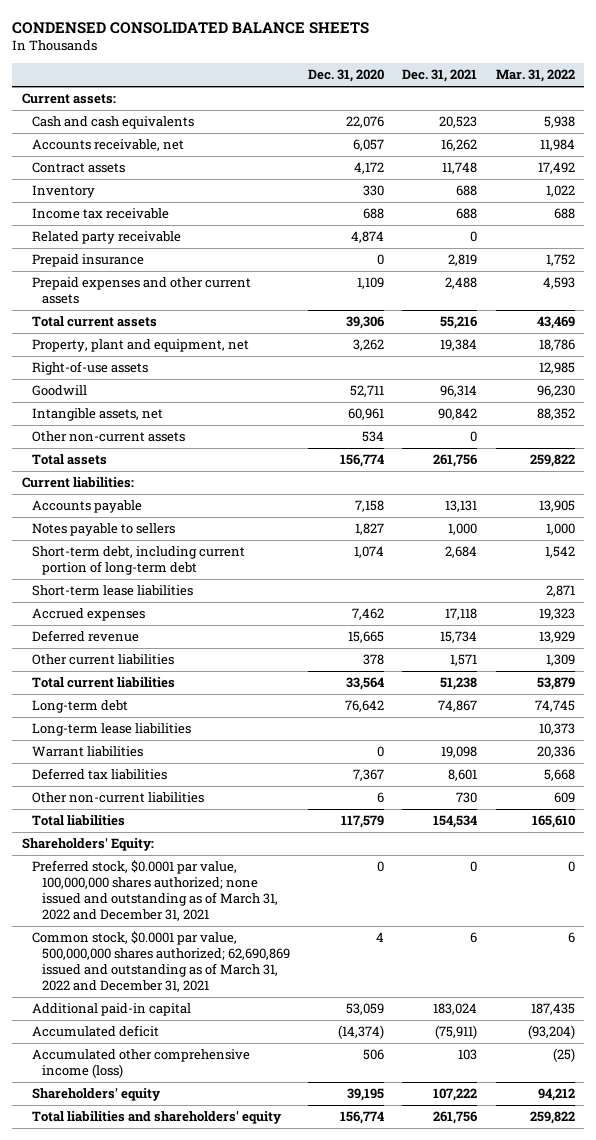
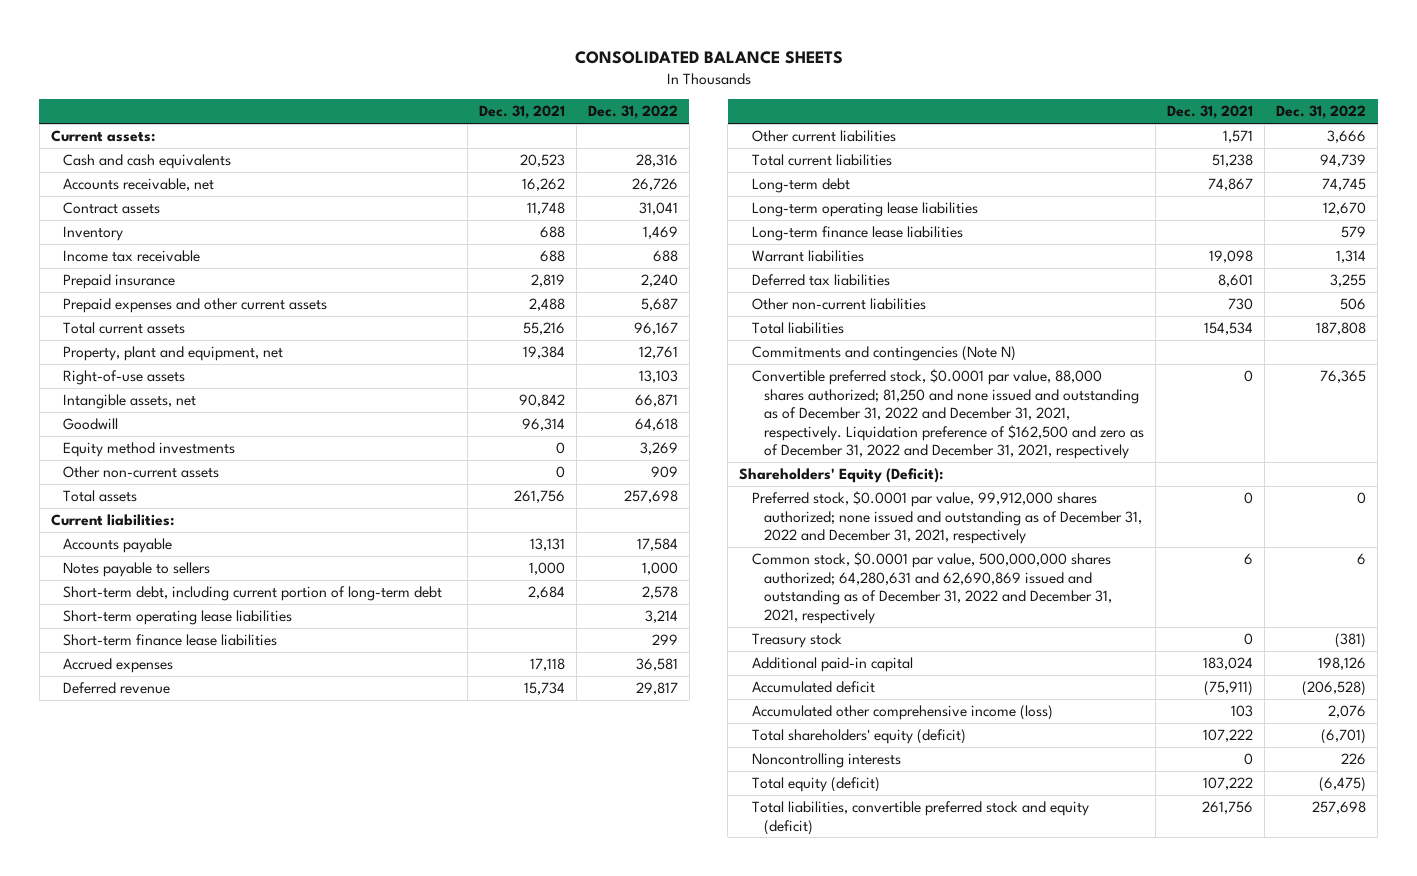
[12,21,370,34] CONDENSED CONSOLIDATED BALANCE SHEETS -> [574,51,843,65] CONSOLIDATED BALANCE SHEETS
[308,69,385,83] Dec. 31, 2020 -> none
[495,69,575,83] Mar. 31, 2022 -> none
none -> [587,105,678,120] Dec. 31, 2022
[31,231,181,245] Related party receivable -> none
[31,385,87,397] Goodwill -> [63,417,119,430] Goodwill
none -> [63,441,236,457] Equity method investments
[31,585,193,597] Short-term lease liabilities -> [63,609,293,625] Short-term operating lease liabilities
none -> [63,633,278,646] Short-term finance lease liabilities
[31,723,191,737] Long-term lease liabilities -> [751,201,978,217] Long-term operating lease liabilities
none -> [751,225,963,241] Long-term finance lease liabilities
none -> [751,345,1016,361] Commitments and contingencies (Note N)
none -> [751,368,1145,460] Convertible preferred stock, $0.0001 par value, 88,000 shares authorized; 81,250 and none issued and outstanding as of December 31, 2022 and December 31, 2021, respectively. Liquidation preference of $162,500 and zero as of December 31, 2022 and December 31, 2021, respectively
[21,838,154,852] Shareholders' Equity: -> [739,467,944,483] Shareholders' Equity (Deficit):
[31,860,278,921] Preferred stock, $0.0001 par value, 100,000,000 shares authorized; none issued and outstanding as of March 31, 2022 and December 31, 2021 -> [751,490,1143,545] Preferred stock, $0.0001 par value, 99,912,000 shares authorized; none issued and outstanding as of December 31, 2022 and December 31, 2021, respectively
[31,931,290,992] Common stock, $0.0001 par value, 500,000,000 shares authorized; 62,690,869 issued and outstanding as of March 31, 2022 and December 31, 2021 -> [751,551,1113,624] Common stock, $0.0001 par value, 500,000,000 shares authorized; 64,280,631 and 62,690,869 issued and outstanding as of December 31, 2022 and December 31, 2021, respectively
none -> [751,632,842,648] Treasury stock
[31,1088,161,1102] Shareholders' equity -> [751,728,966,744] Total shareholders' equity (deficit)
none -> [751,752,901,768] Noncontrolling interests
none -> [751,776,880,792] Total equity (deficit)
[31,1111,282,1125] Total liabilities and shareholders' equity -> [751,800,1089,835] Total liabilities, convertible preferred stock and equity (deficit)

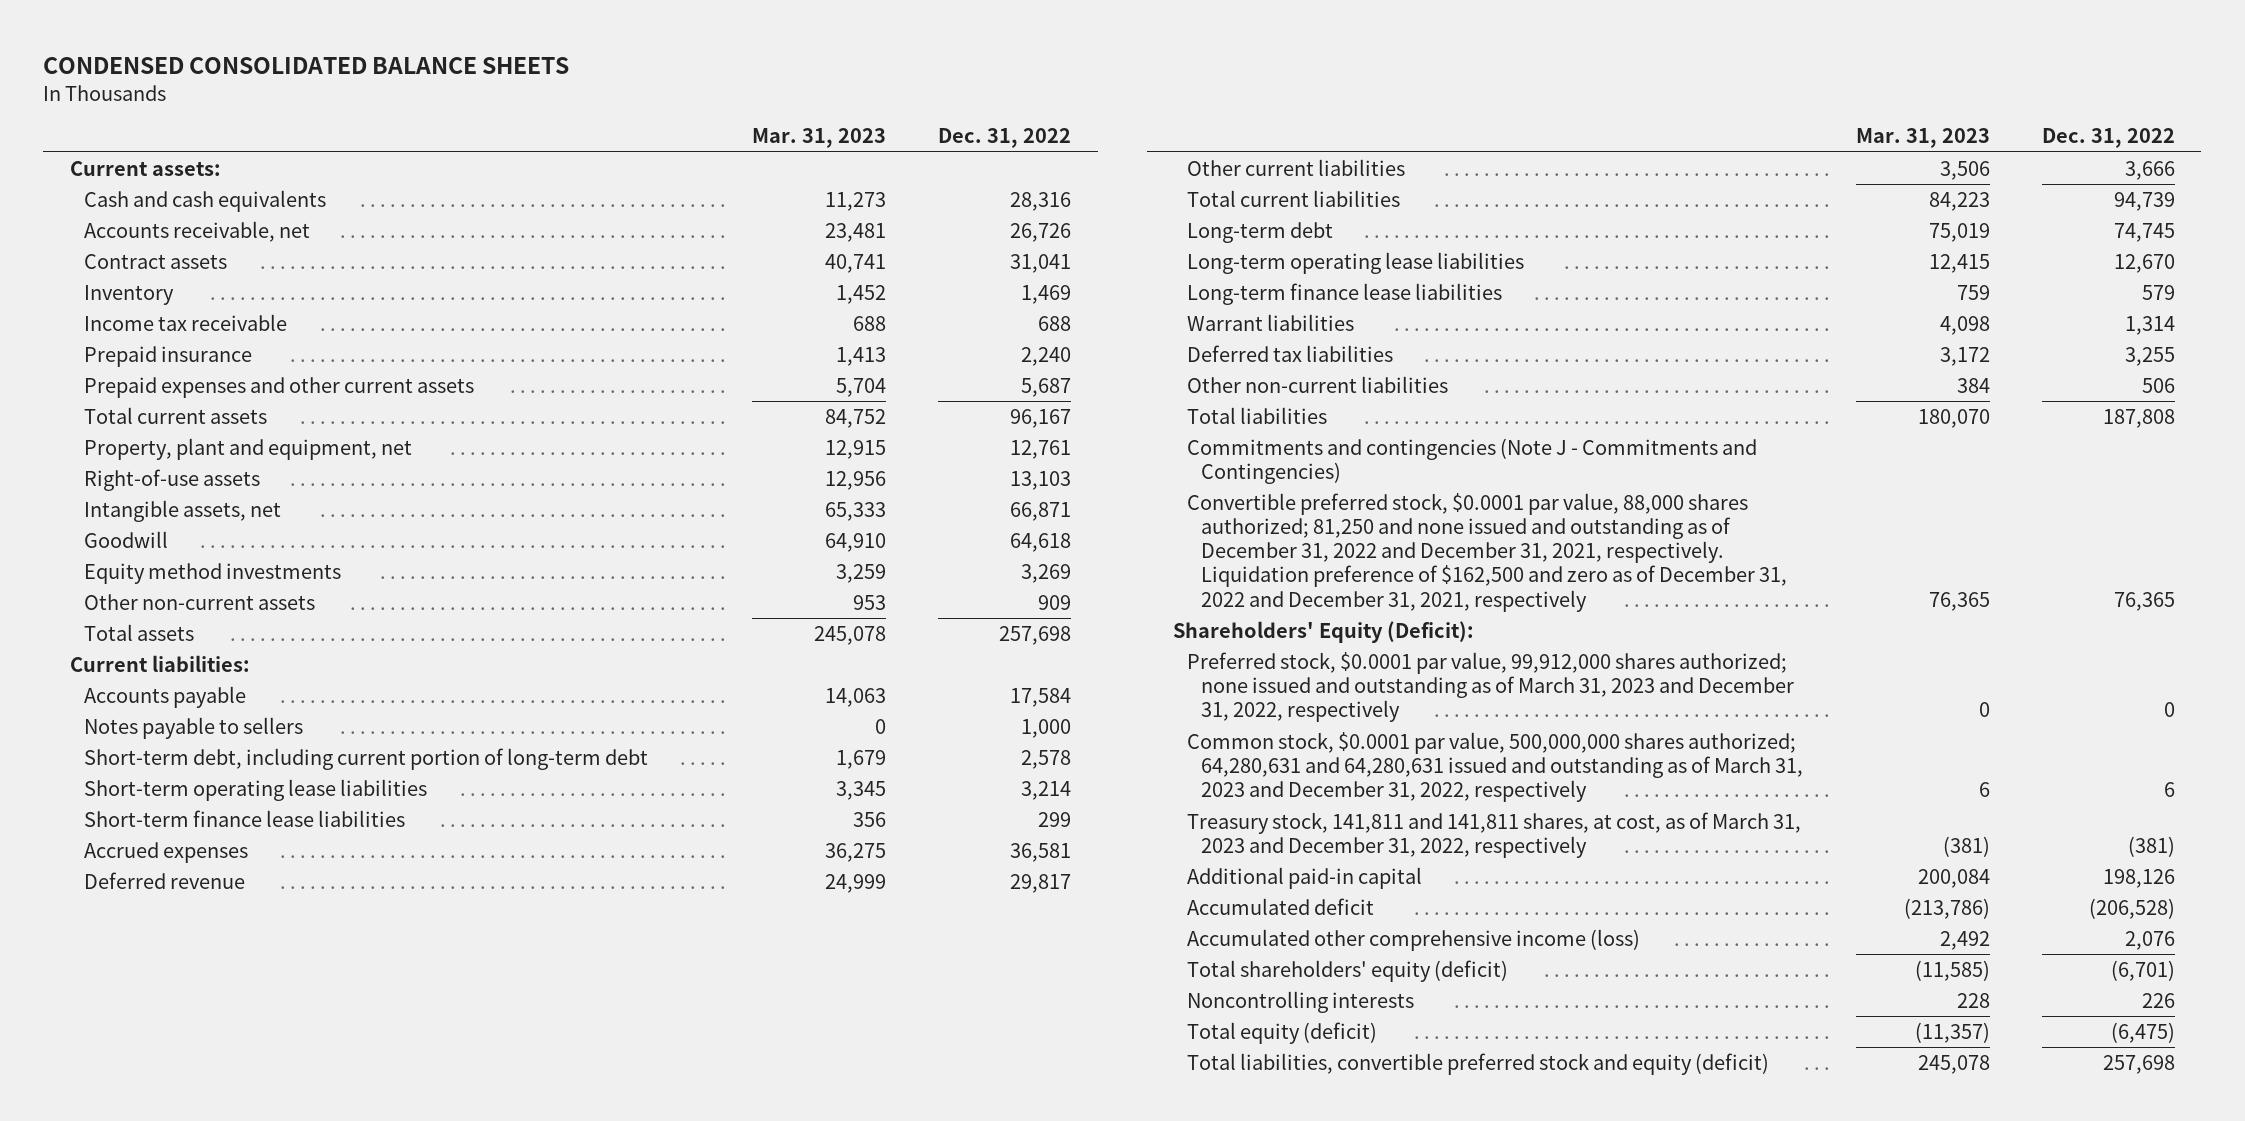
[574,51,843,65] CONSOLIDATED BALANCE SHEETS -> [43,57,570,75] CONDENSED CONSOLIDATED BALANCE SHEETS
[478,105,565,120] Dec. 31, 2021 -> none
none -> [752,128,887,149] Mar. 31, 2023
[751,345,1016,361] Commitments and contingencies (Note N) -> [1187,437,1758,485] Commitments and contingencies (Note J - Commitments and Contingencies)
[751,490,1143,545] Preferred stock, $0.0001 par value, 99,912,000 shares authorized; none issued and outstanding as of December 31, 2022 and December 31, 2021, respectively -> [1187,651,1795,723] Preferred stock, $0.0001 par value, 99,912,000 shares authorized; none issued and outstanding as of March 31, 2023 and December 31, 2022, respectively
[751,551,1113,624] Common stock, $0.0001 par value, 500,000,000 shares authorized; 64,280,631 and 62,690,869 issued and outstanding as of December 31, 2022 and December 31, 2021, respectively -> [1187,731,1804,803] Common stock, $0.0001 par value, 500,000,000 shares authorized; 64,280,631 and 64,280,631 issued and outstanding as of March 31, 2023 and December 31, 2022, respectively
[751,632,842,648] Treasury stock -> [1187,811,1802,859] Treasury stock, 141,811 and 141,811 shares, at cost, as of March 31, 2023 and December 31, 2022, respectively

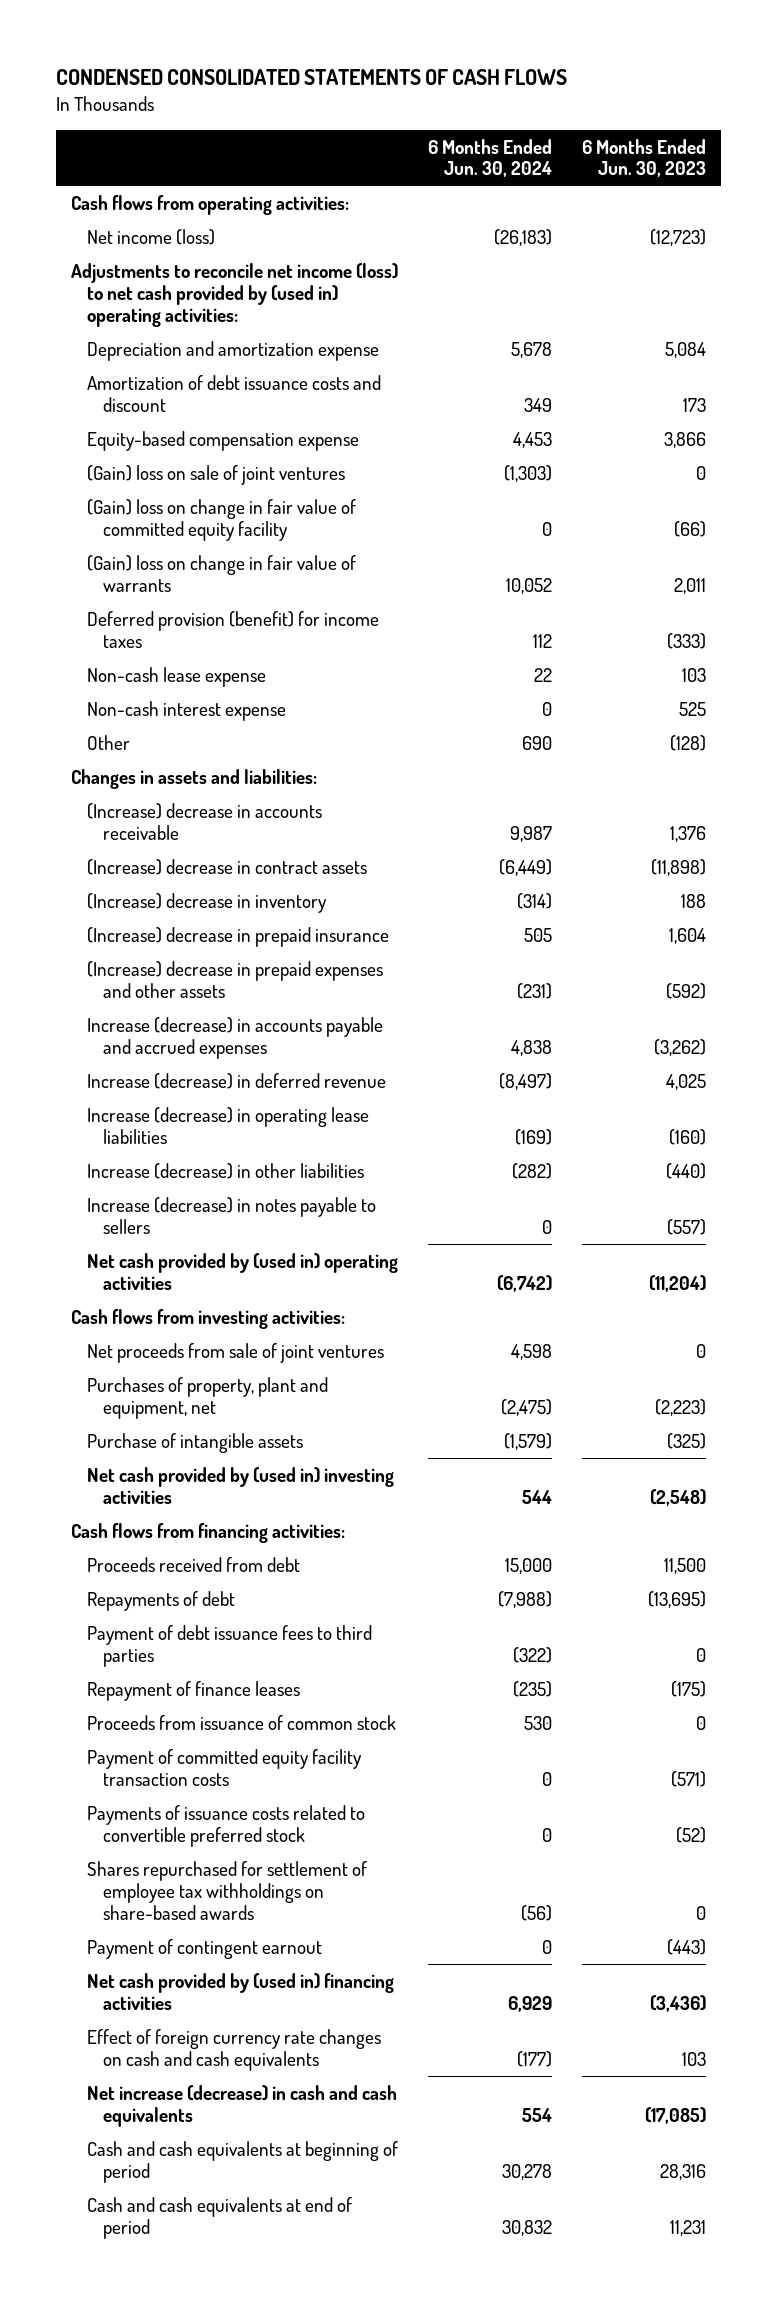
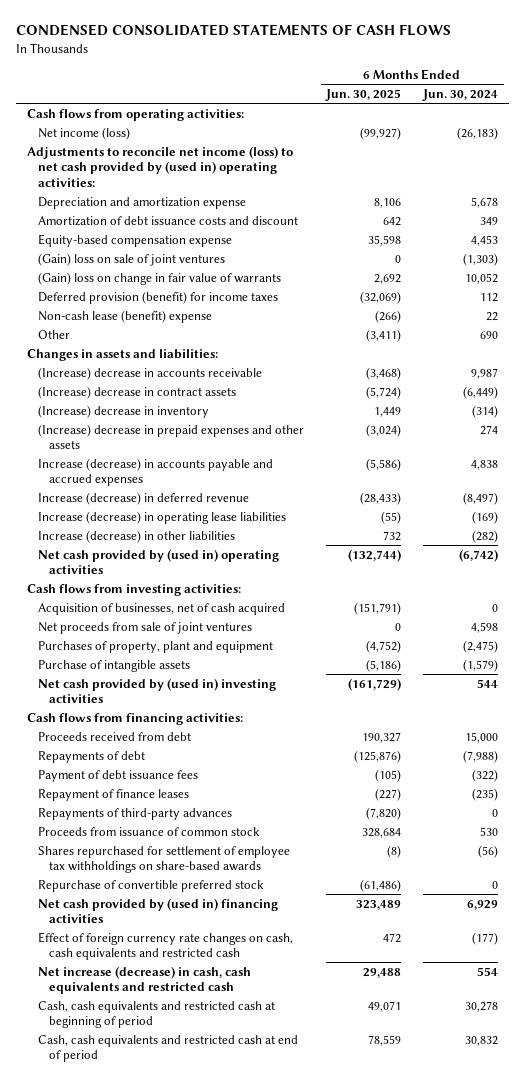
[582,138,707,178] 6 Months Ended Jun. 30, 2023 -> none
none -> [325,89,402,102] Jun. 30, 2025
[86,498,356,541] (Gain) loss on change in fair value of committed equity facility -> none
[86,700,286,721] Non-cash interest expense -> none
[86,666,266,687] Non-cash lease expense -> [37,309,212,323] Non-cash lease (benefit) expense
[86,926,389,947] (Increase) decrease in prepaid insurance -> none
[517,982,553,999] (231) -> [480,424,499,435] 274
[86,1196,376,1234] Increase (decrease) in notes payable to sellers -> none
none -> [37,602,285,615] Acquisition of businesses, net of cash acquired
[86,1376,328,1419] Purchases of property, plant and equipment, net -> [37,640,273,653] Purchases of property, plant and equipment
[86,1624,372,1667] Payment of debt issuance fees to third parties -> [37,769,198,782] Payment of debt issuance fees
none -> [37,807,232,820] Repayments of third-party advances
[86,1748,362,1786] Payment of committed equity facility transaction costs -> none
[86,1804,365,1847] Payments of issuance costs related to convertible preferred stock -> none
[86,1938,322,1959] Payment of contingent earnout -> none
none -> [37,879,264,892] Repurchase of convertible preferred stock
[86,2028,381,2071] Effect of foreign currency rate changes on cash and cash equivalents -> [37,931,293,961] Effect of foreign currency rate changes on cash, cash equivalents and restricted cash
[86,2084,397,2127] Net increase (decrease) in cash and cash equivalents -> [37,965,251,995] Net increase (decrease) in cash, cash equivalents and restricted cash
[86,2140,398,2183] Cash and cash equivalents at beginning of period -> [37,1000,275,1029] Cash, cash equivalents and restricted cash at beginning of period
[86,2196,352,2239] Cash and cash equivalents at end of period -> [37,1034,298,1063] Cash, cash equivalents and restricted cash at end of period

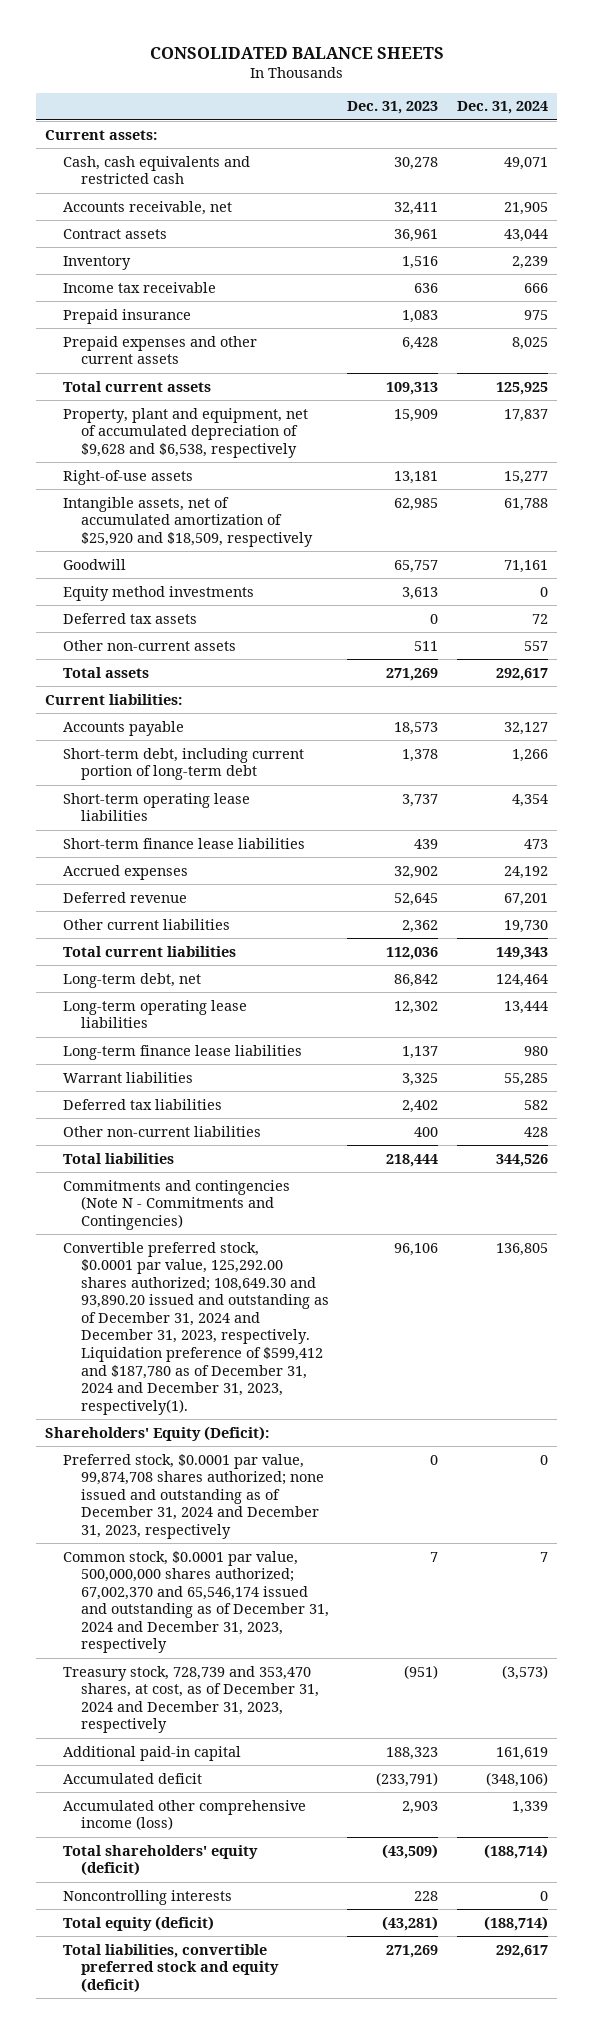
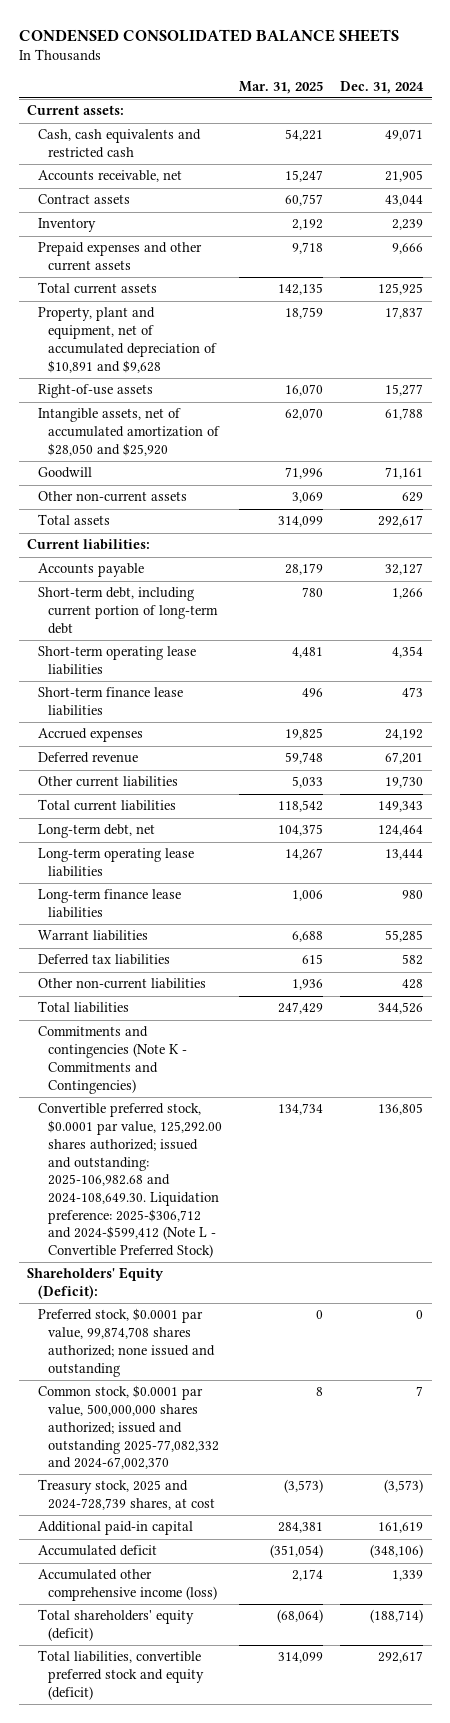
[149,46,444,59] CONSOLIDATED BALANCE SHEETS -> [18,28,399,42] CONDENSED CONSOLIDATED BALANCE SHEETS
[347,101,439,115] Dec. 31, 2023 -> none
none -> [239,80,324,94] Mar. 31, 2025
[63,281,217,293] Income tax receivable -> none
[63,308,192,324] Prepaid insurance -> none
[511,336,548,350] 8,025 -> [392,243,424,255] 9,666
[63,407,309,458] Property, plant and equipment, net of accumulated depreciation of $9,628 and $6,538, respectively -> [37,307,218,373] Property, plant and equipment, net of accumulated depreciation of $10,891 and $9,628
[63,496,314,547] Intangible assets, net of accumulated amortization of $25,920 and $18,509, respectively -> [37,408,221,456] Intangible assets, net of accumulated amortization of $28,050 and $25,920
[63,585,255,601] Equity method investments -> none
[63,612,198,624] Deferred tax assets -> none
[523,640,548,651] 557 -> [402,492,424,503] 629
[63,1179,291,1230] Commitments and contingencies (Note N - Commitments and Contingencies) -> [37,1026,188,1094] Commitments and contingencies (Note K - Commitments and Contingencies)
[63,1241,330,1415] Convertible preferred stock, $0.0001 par value, 125,292.00 shares authorized; 108,649.30 and 93,890.20 issued and outstanding as of December 31, 2024 and December 31, 2023, respectively. Liquidation preference of $599,412 and $187,780 as of December 31, 2024 and December 31, 2023, respectively(1). -> [37,1103,223,1259] Convertible preferred stock, $0.0001 par value, 125,292.00 shares authorized; issued and outstanding: 2025-106,982.68 and 2024-108,649.30. Liquidation preference: 2025-$306,712 and 2024-$599,412 (Note L - Convertible Preferred Stock)
[63,1453,325,1539] Preferred stock, $0.0001 par value, 99,874,708 shares authorized; none issued and outstanding as of December 31, 2024 and December 31, 2023, respectively -> [37,1308,216,1377] Preferred stock, $0.0001 par value, 99,874,708 shares authorized; none issued and outstanding
[63,1550,330,1654] Common stock, $0.0001 par value, 500,000,000 shares authorized; 67,002,370 and 65,546,174 issued and outstanding as of December 31, 2024 and December 31, 2023, respectively -> [37,1385,220,1470] Common stock, $0.0001 par value, 500,000,000 shares authorized; issued and outstanding 2025-77,082,332 and 2024-67,002,370
[63,1665,320,1734] Treasury stock, 728,739 and 353,470 shares, at cost, as of December 31, 2024 and December 31, 2023, respectively -> [37,1479,216,1511] Treasury stock, 2025 and 2024-728,739 shares, at cost
[63,1889,233,1905] Noncontrolling interests -> none
[63,1915,215,1931] Total equity (deficit) -> none

